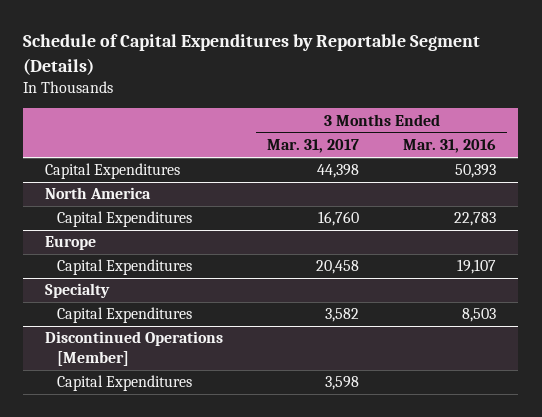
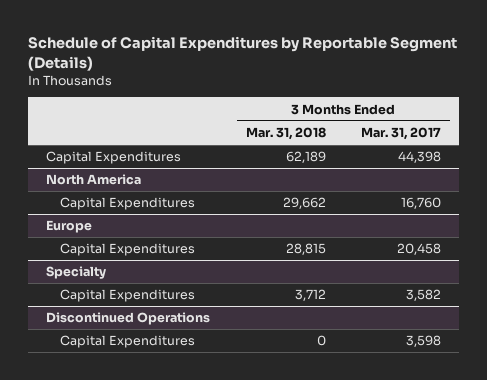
[403,139,497,154] Mar. 31, 2016 -> none
none -> [245,127,326,141] Mar. 31, 2018
[45,331,224,367] Discontinued Operations [Member] -> [46,312,211,326] Discontinued Operations

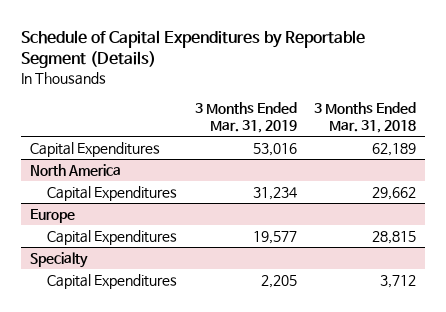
[360,127,441,141] Mar. 31, 2017 -> none
none -> [194,101,297,134] 3 Months Ended Mar. 31, 2019
[46,312,211,326] Discontinued Operations -> none
[59,335,195,349] Capital Expenditures -> none

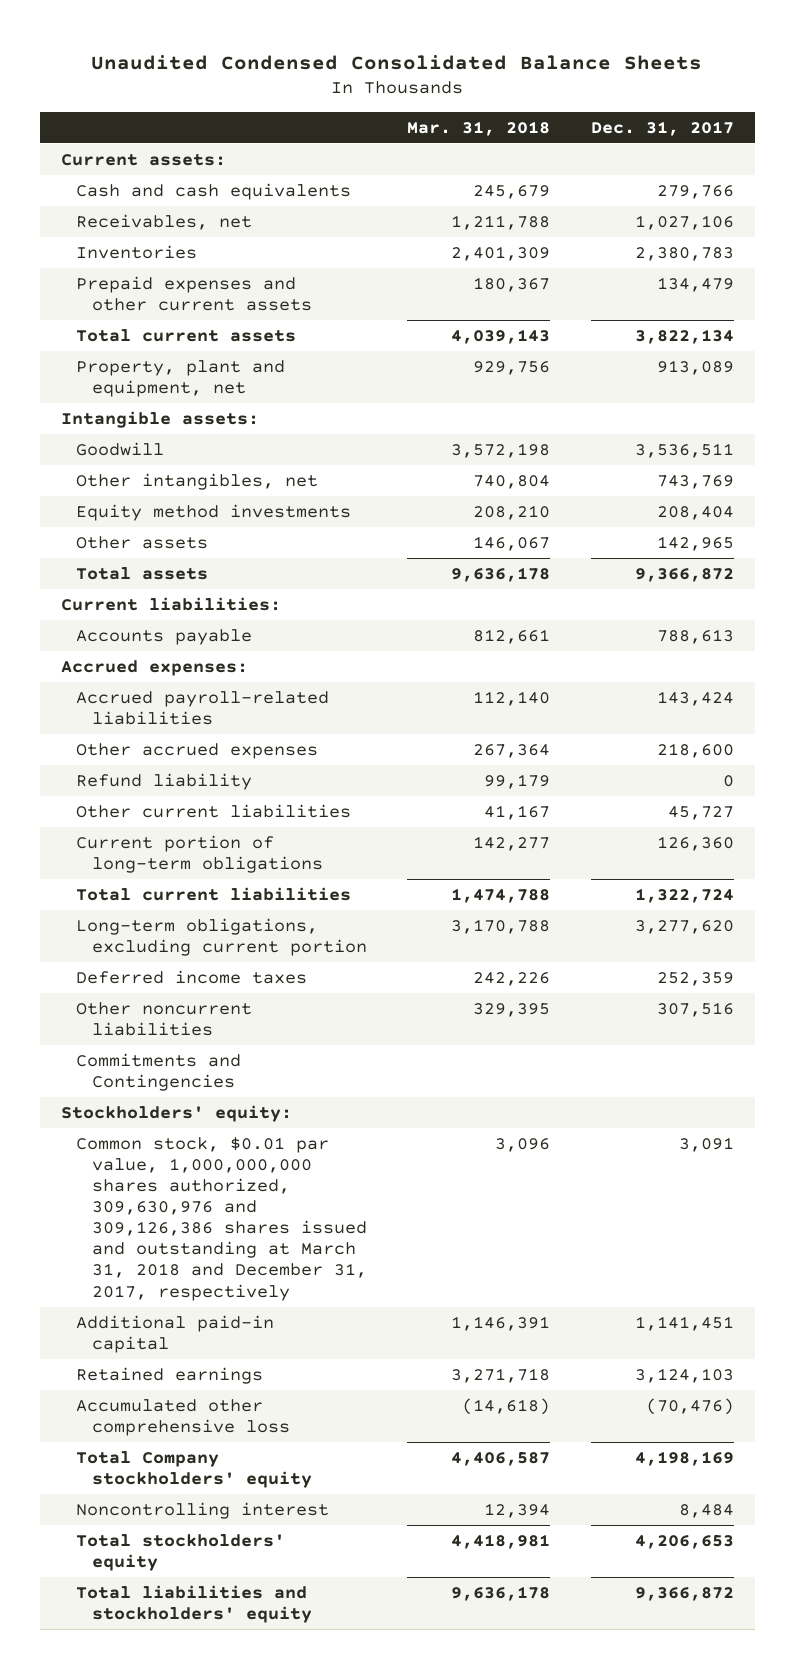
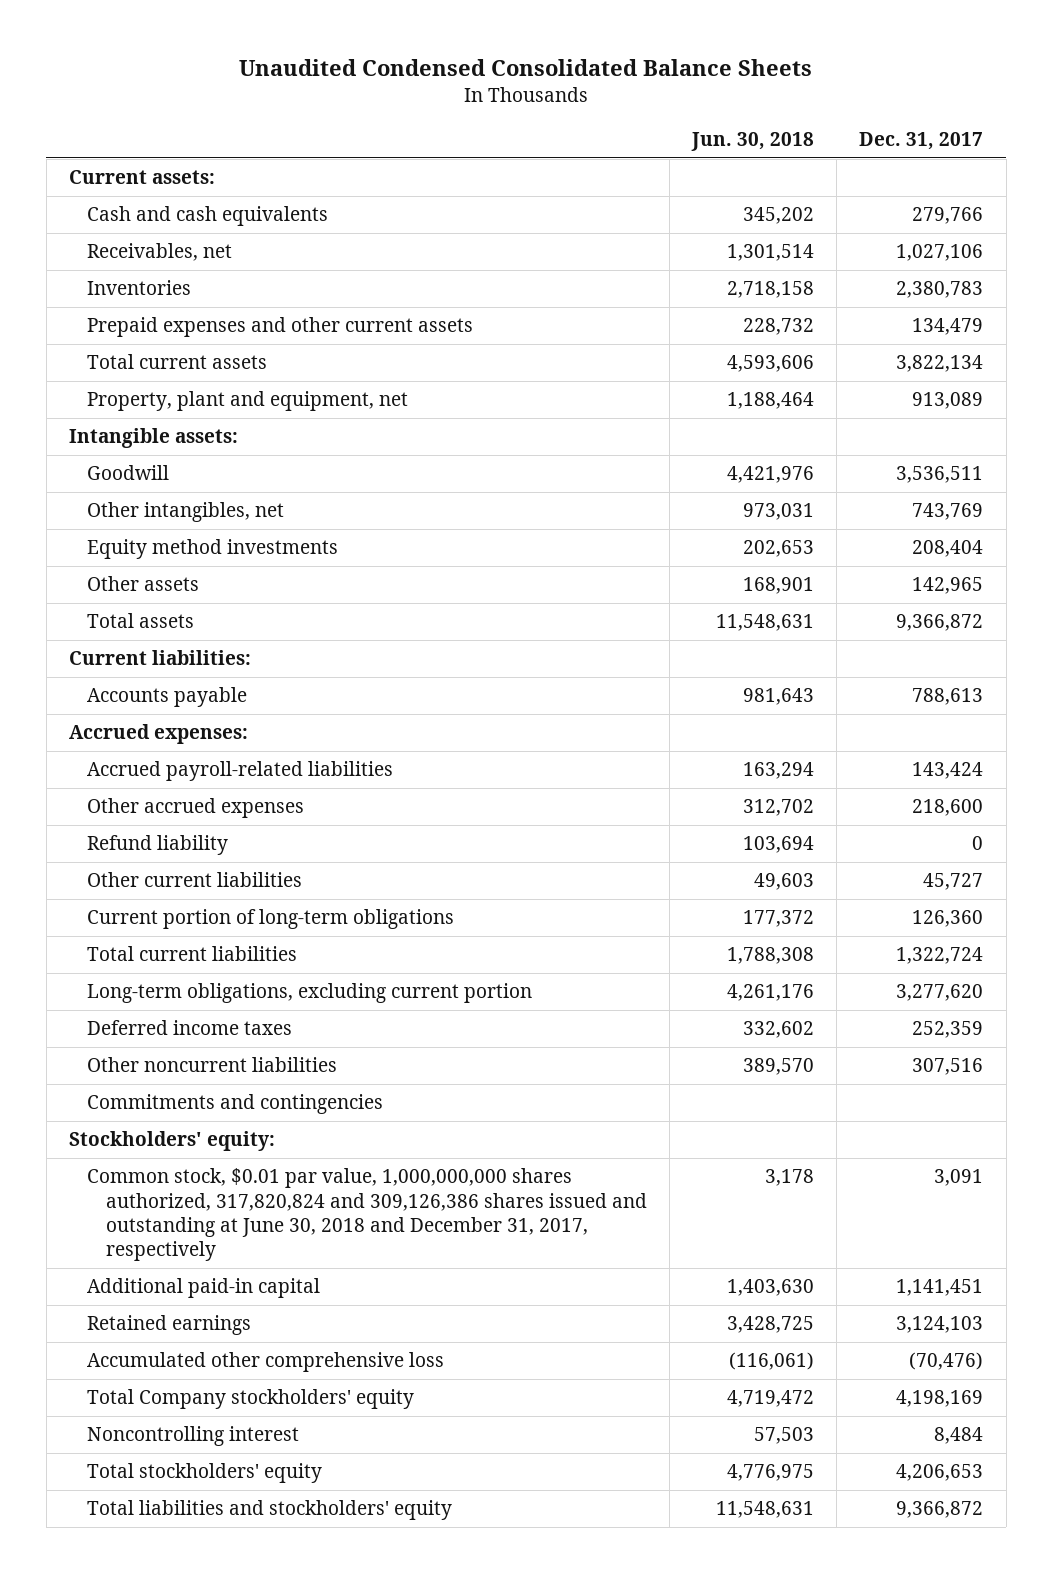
[407,120,551,136] Mar. 31, 2018 -> none
none -> [691,132,815,152] Jun. 30, 2018
[76,1052,242,1092] Commitments and Contingencies -> [87,1094,384,1115] Commitments and contingencies
[76,1136,367,1301] Common stock, $0.01 par value, 1,000,000,000 shares authorized, 309,630,976 and 309,126,386 shares issued and outstanding at March 31, 2018 and December 31, 2017, respectively -> [87,1168,647,1261] Common stock, $0.01 par value, 1,000,000,000 shares authorized, 317,820,824 and 309,126,386 shares issued and outstanding at June 30, 2018 and December 31, 2017, respectively

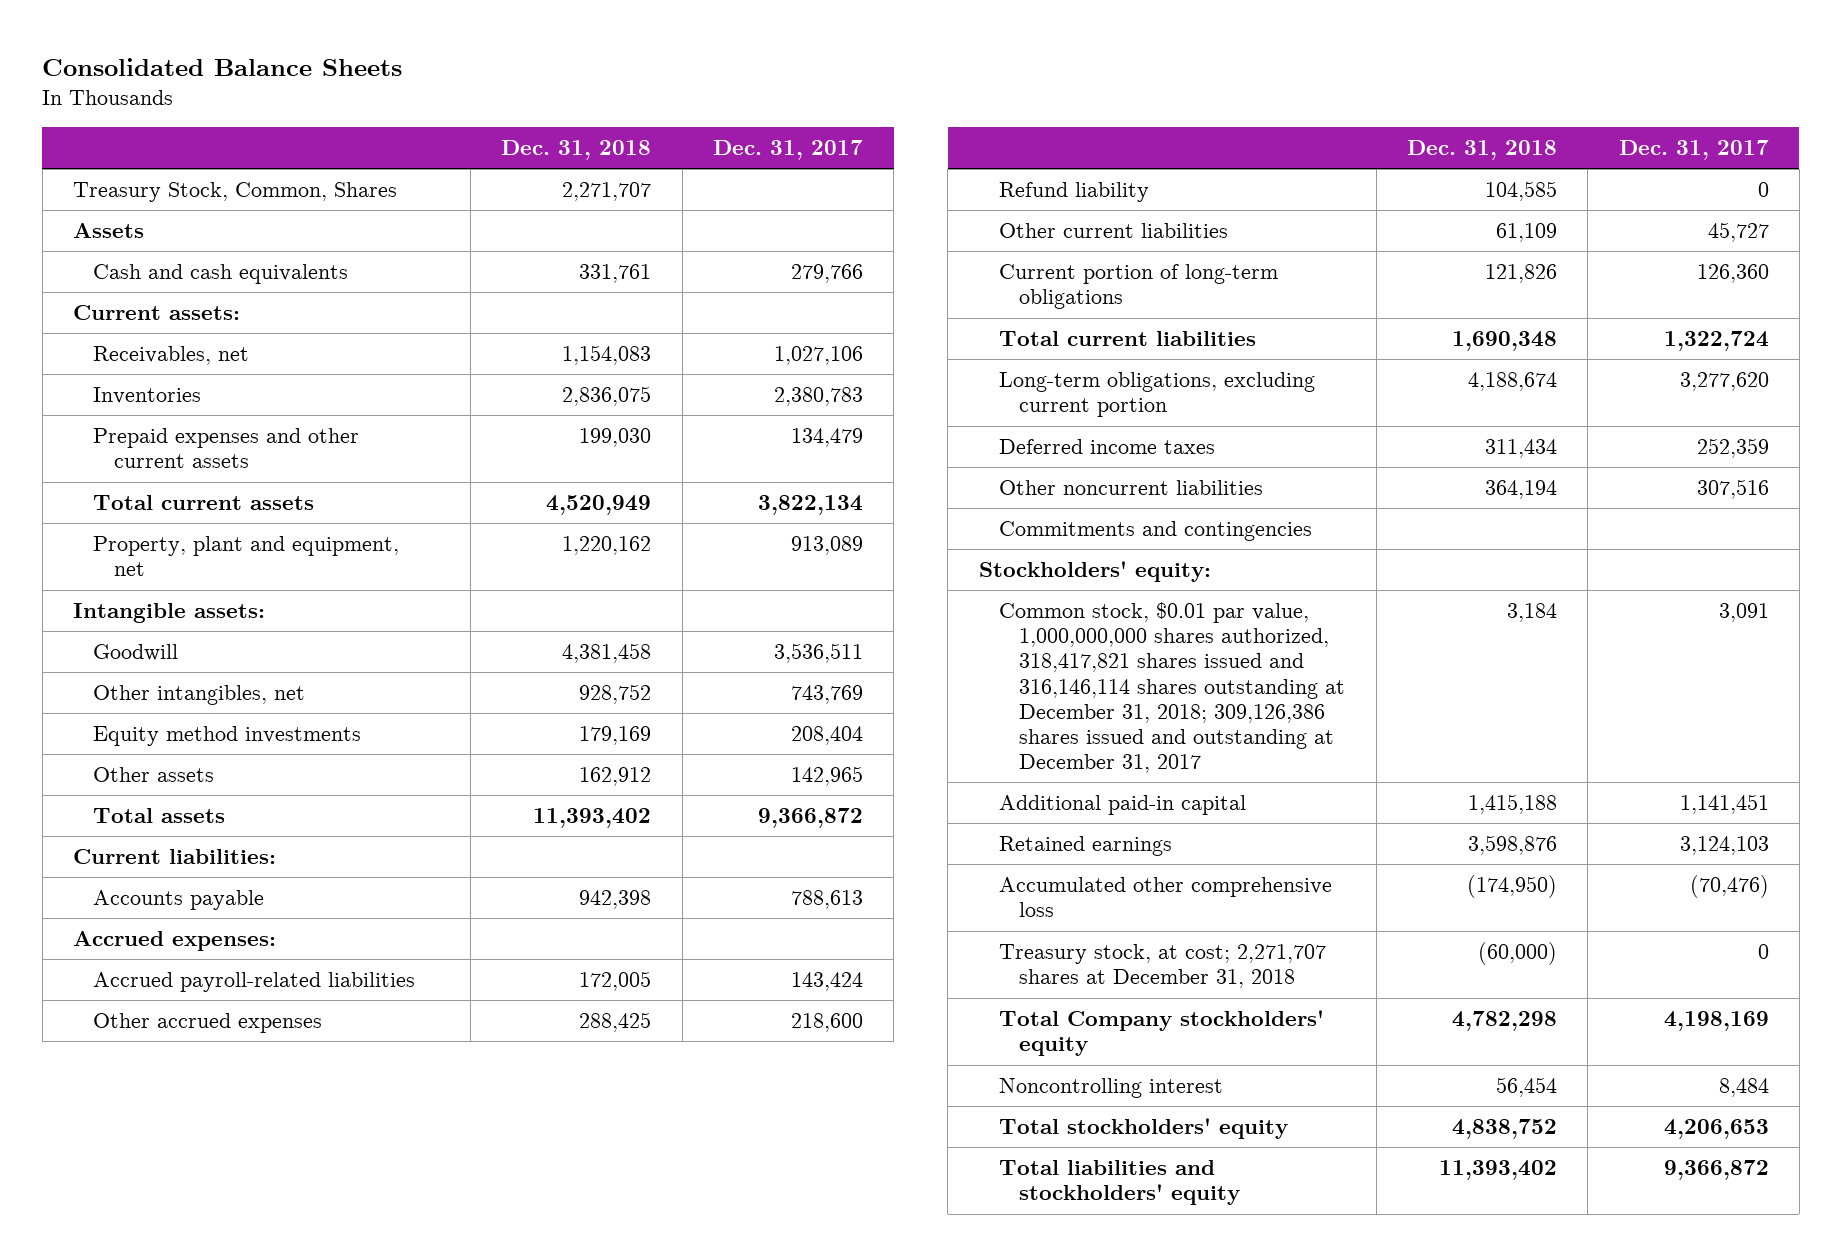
[239,58,813,76] Unaudited Condensed Consolidated Balance Sheets -> [42,57,403,76] Consolidated Balance Sheets
[691,132,815,152] Jun. 30, 2018 -> none
none -> [501,139,652,160] Dec. 31, 2018
none -> [73,182,398,203] Treasury Stock, Common, Shares
none -> [73,223,145,239] Assets
[68,170,215,185] Current assets: -> [73,305,241,321] Current assets:
[87,1168,647,1261] Common stock, $0.01 par value, 1,000,000,000 shares authorized, 317,820,824 and 309,126,386 shares issued and outstanding at June 30, 2018 and December 31, 2017, respectively -> [999,602,1346,773] Common stock, $0.01 par value, 1,000,000,000 shares authorized, 318,417,821 shares issued and 316,146,114 shares outstanding at December 31, 2018; 309,126,386 shares issued and outstanding at December 31, 2017
none -> [999,944,1327,989] Treasury stock, at cost; 2,271,707 shares at December 31, 2018

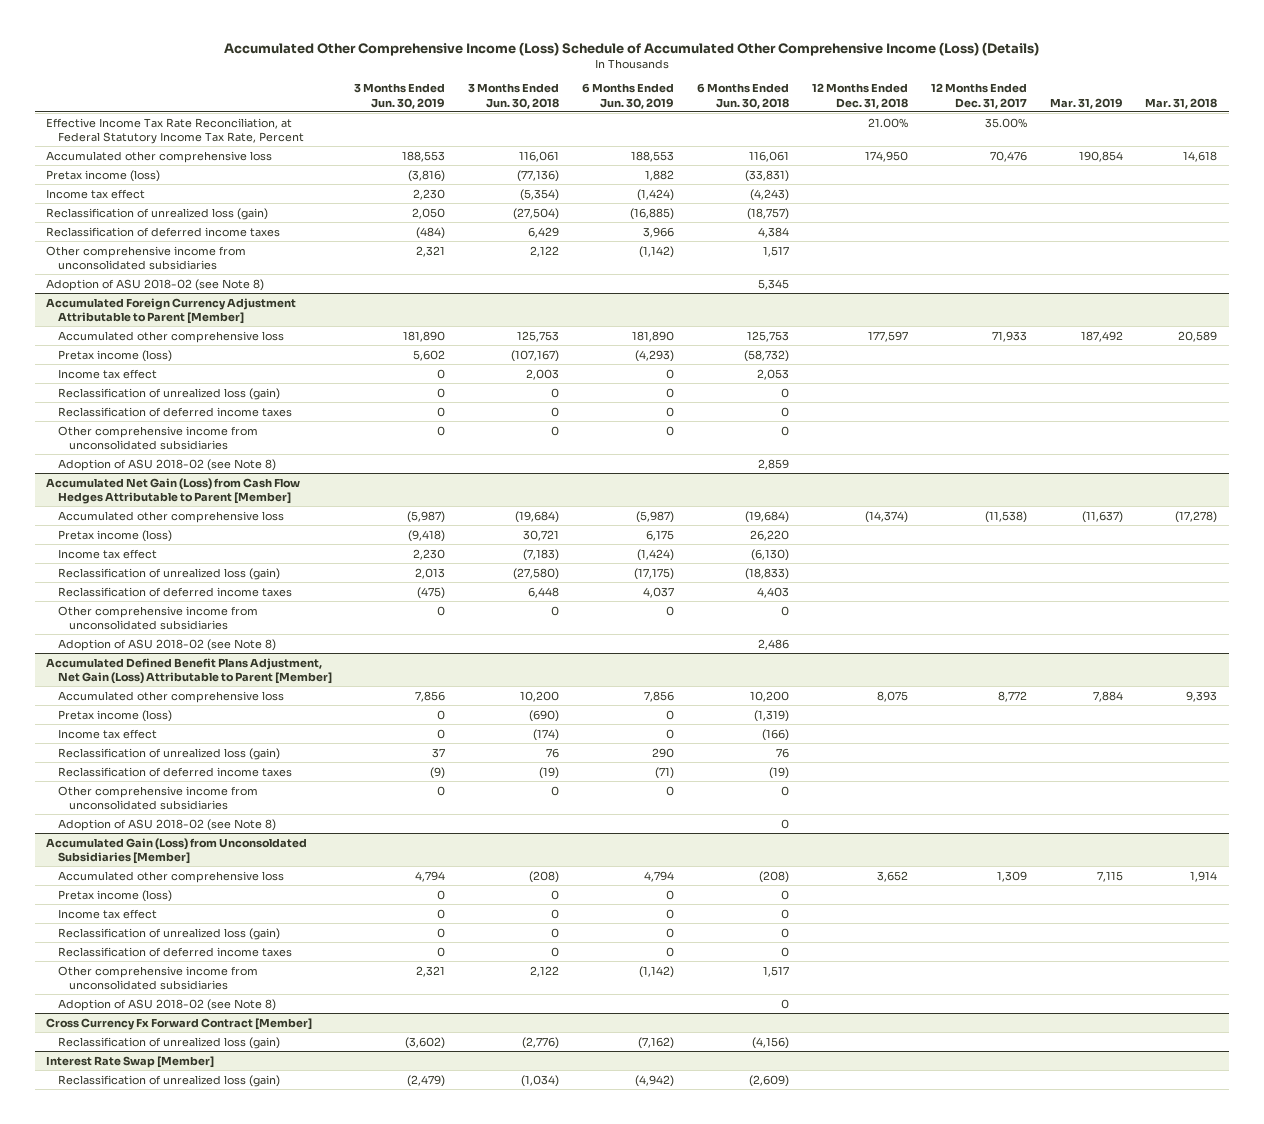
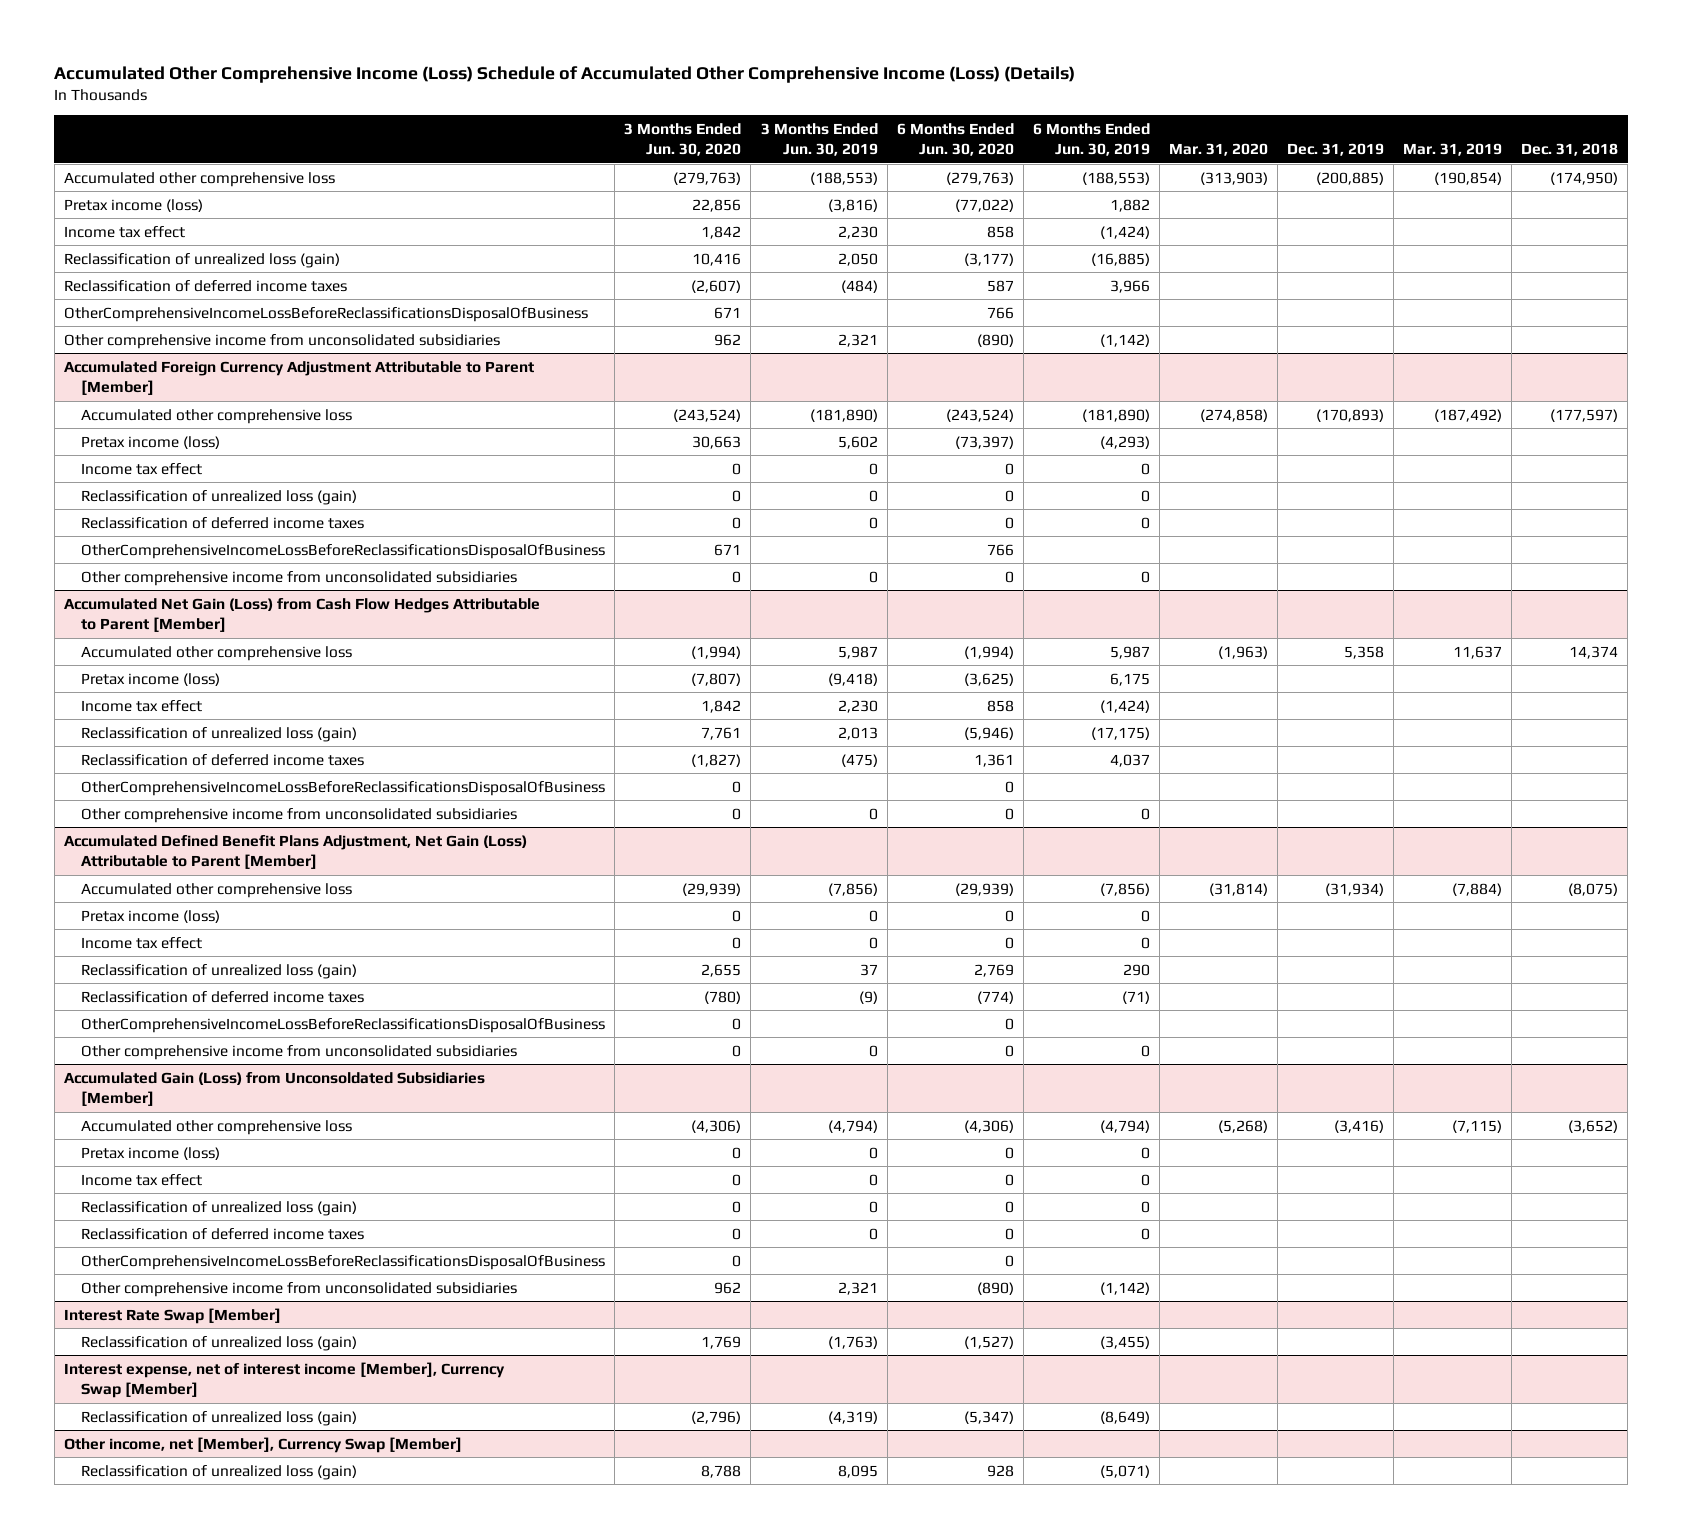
[468,83,560,109] 3 Months Ended Jun. 30, 2018 -> none
[697,83,790,109] 6 Months Ended Jun. 30, 2018 -> none
[811,83,908,109] 12 Months Ended Dec. 31, 2018 -> none
[930,83,1027,109] 12 Months Ended Dec. 31, 2017 -> none
[1145,97,1218,109] Mar. 31, 2018 -> none
none -> [624,123,742,157] 3 Months Ended Jun. 30, 2020
none -> [896,123,1014,157] 6 Months Ended Jun. 30, 2020
none -> [1168,143,1268,157] Mar. 31, 2020
none -> [1287,143,1385,157] Dec. 31, 2019
none -> [1521,143,1619,157] Dec. 31, 2018
[46,117,304,144] Effective Income Tax Rate Reconciliation, at Federal Statutory Income Tax Rate, Percent -> none
[402,150,446,162] 188,553 -> [809,171,878,185] (188,553)
[631,150,675,162] 188,553 -> [1081,171,1150,185] (188,553)
[1078,150,1123,162] 190,854 -> [1434,171,1503,185] (190,854)
none -> [63,306,588,322] OtherComprehensiveIncomeLossBeforeReclassificationsDisposalOfBusiness
[46,278,265,291] Adoption of ASU 2018-02 (see Note 8) -> none
[403,330,446,342] 181,890 -> [809,408,878,422] (181,890)
[632,330,675,342] 181,890 -> [1081,408,1150,422] (181,890)
[1080,330,1123,342] 187,492 -> [1434,408,1503,422] (187,492)
none -> [81,543,606,559] OtherComprehensiveIncomeLossBeforeReclassificationsDisposalOfBusiness
[57,458,276,471] Adoption of ASU 2018-02 (see Note 8) -> none
[407,510,446,523] (5,987) -> [837,645,878,659] 5,987
[636,510,675,523] (5,987) -> [1109,645,1150,659] 5,987
[1081,510,1123,523] (11,637) -> [1453,645,1503,659] 11,637
none -> [81,780,606,796] OtherComprehensiveIncomeLossBeforeReclassificationsDisposalOfBusiness
[57,638,276,651] Adoption of ASU 2018-02 (see Note 8) -> none
[415,690,446,702] 7,856 -> [827,882,878,896] (7,856)
[644,690,675,702] 7,856 -> [1099,882,1150,896] (7,856)
[1092,690,1123,702] 7,884 -> [1452,882,1503,896] (7,884)
none -> [81,1017,606,1033] OtherComprehensiveIncomeLossBeforeReclassificationsDisposalOfBusiness
[57,818,276,831] Adoption of ASU 2018-02 (see Note 8) -> none
[415,870,446,882] 4,794 -> [827,1119,878,1133] (4,794)
[644,870,675,882] 4,794 -> [1099,1119,1150,1133] (4,794)
[1096,870,1123,882] 7,115 -> [1452,1119,1503,1133] (7,115)
none -> [81,1254,606,1270] OtherComprehensiveIncomeLossBeforeReclassificationsDisposalOfBusiness
[57,998,276,1011] Adoption of ASU 2018-02 (see Note 8) -> none
[46,1017,313,1030] Cross Currency Fx Forward Contract [Member] -> none
[57,1036,280,1049] Reclassification of unrealized loss (gain) -> none
[407,1074,446,1087] (2,479) -> [827,1335,878,1349] (1,763)
[635,1074,675,1087] (4,942) -> [1099,1335,1150,1349] (3,455)
none -> [63,1361,505,1398] Interest expense, net of interest income [Member], Currency Swap [Member]
none -> [81,1410,358,1426] Reclassification of unrealized loss (gain)
none -> [63,1436,462,1453] Other income, net [Member], Currency Swap [Member]
none -> [81,1464,358,1480] Reclassification of unrealized loss (gain)

